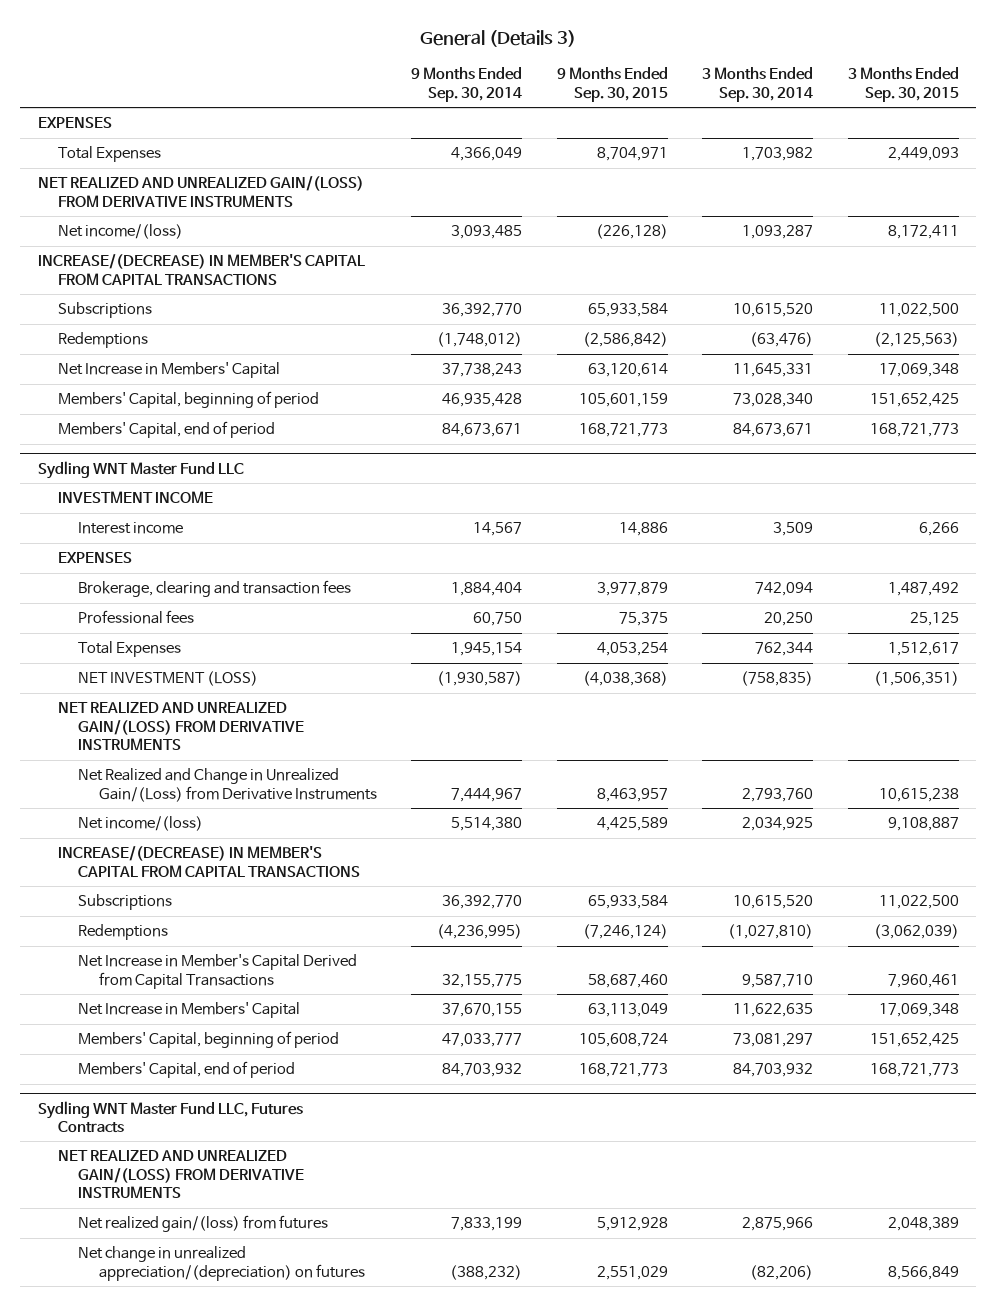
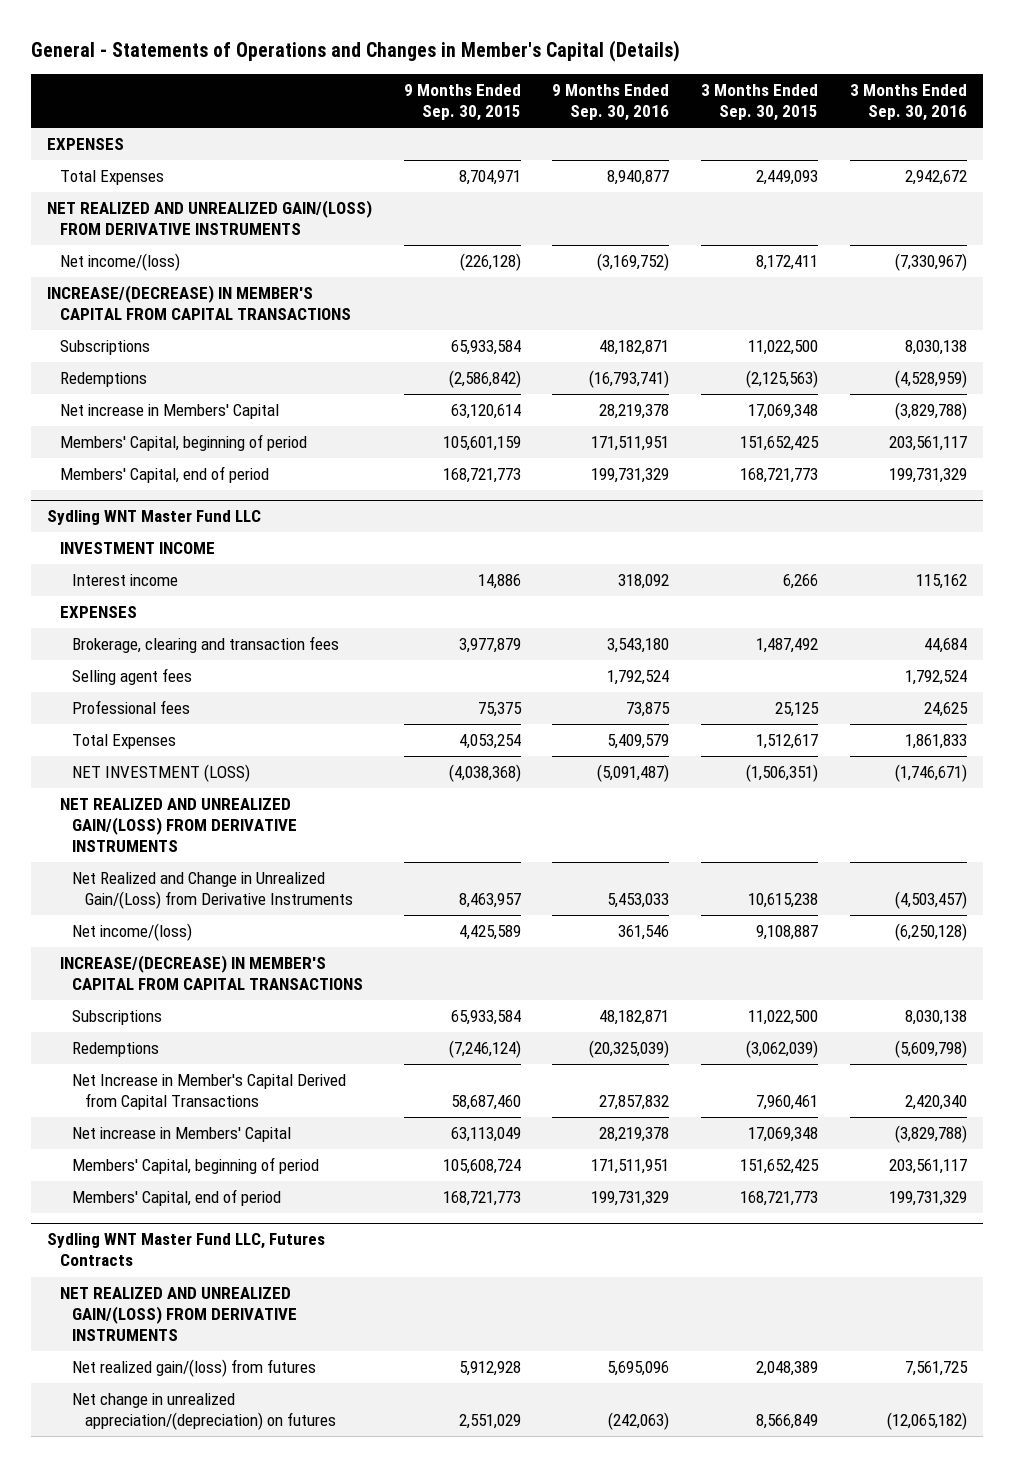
[420,29,577,47] General (Details 3) -> [31,40,681,63] General - Statements of Operations and Changes in Member's Capital (Details)
[411,67,523,102] 9 Months Ended Sep. 30, 2014 -> none
[702,67,814,102] 3 Months Ended Sep. 30, 2014 -> none
none -> [552,84,670,122] 9 Months Ended Sep. 30, 2016
none -> [849,84,967,122] 3 Months Ended Sep. 30, 2016
[57,362,280,379] Net Increase in Members' Capital -> [59,403,279,419] Net increase in Members' Capital
none -> [72,667,193,685] Selling agent fees
[78,1002,301,1019] Net Increase in Members' Capital -> [72,1126,292,1142] Net increase in Members' Capital

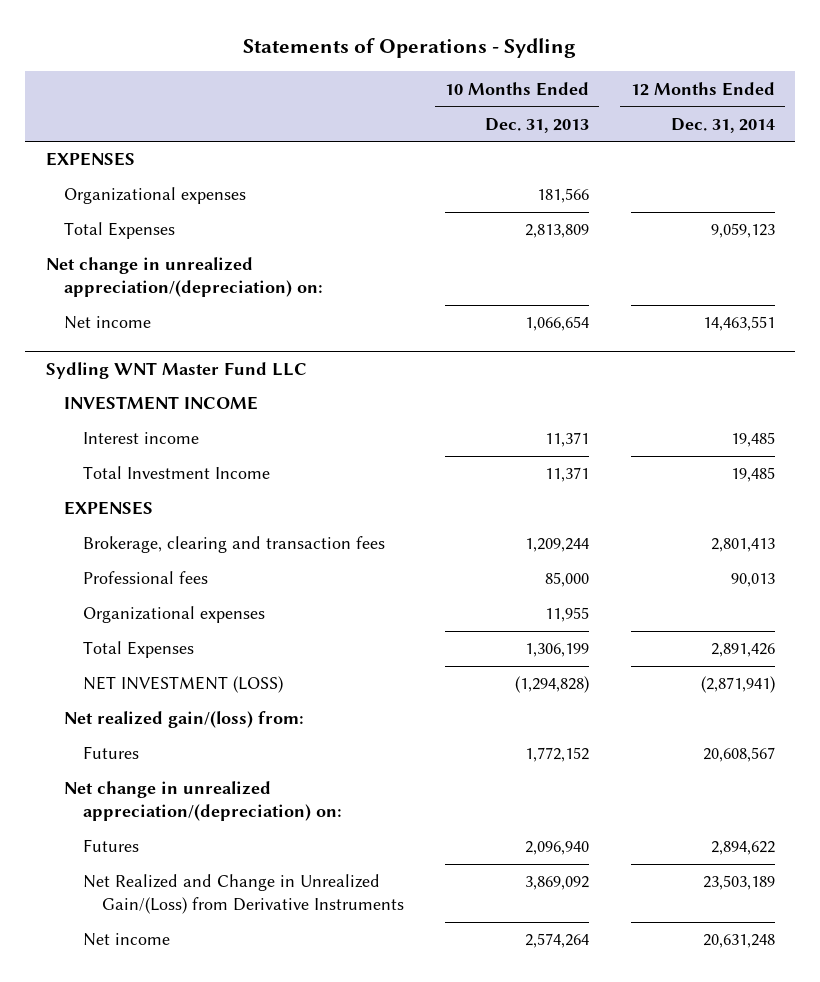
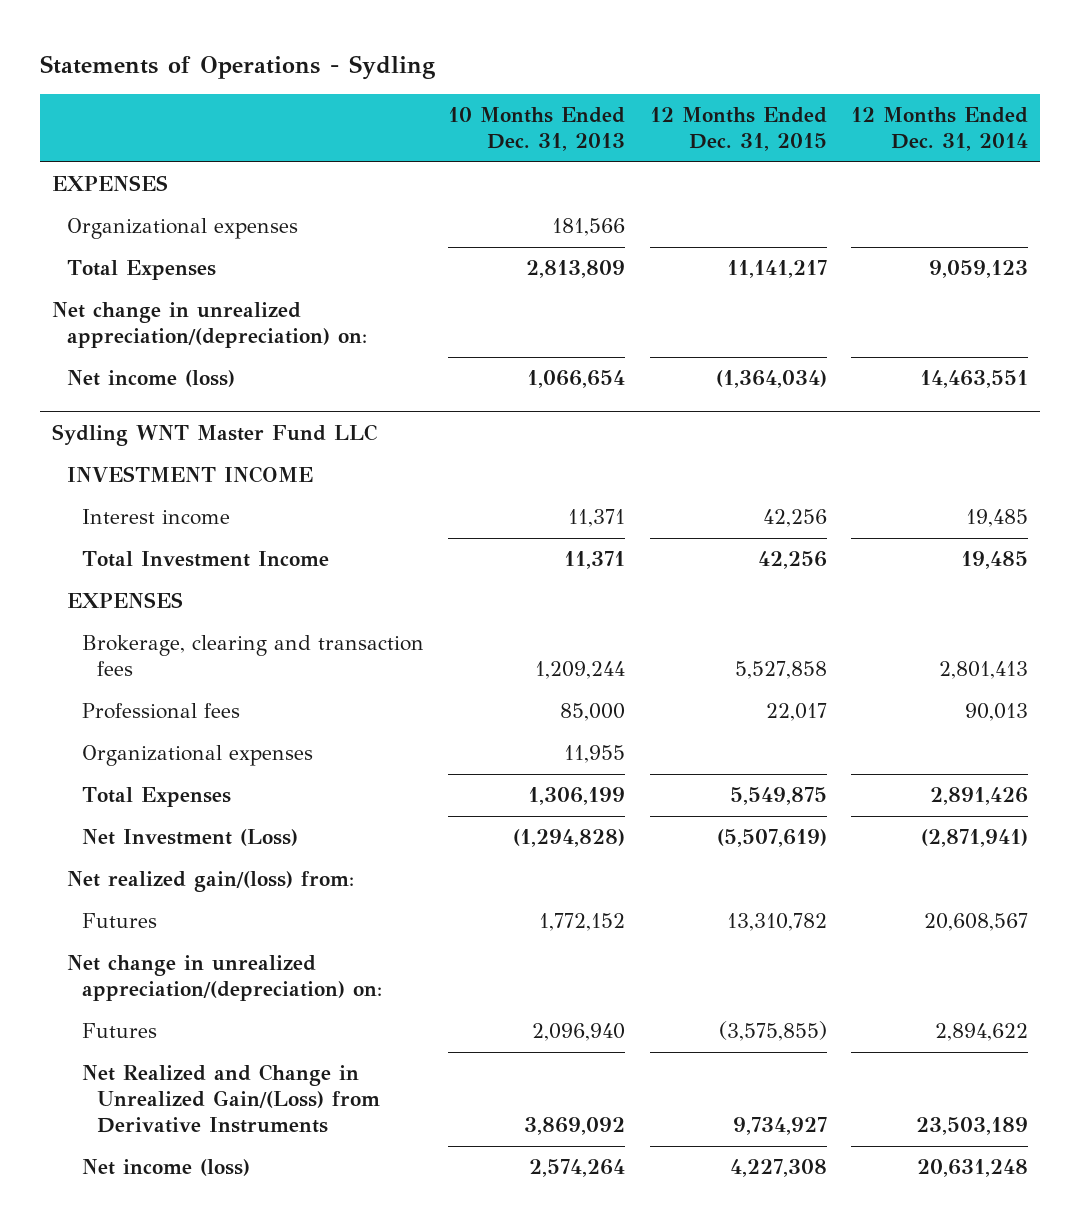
none -> [649,106,827,151] 12 Months Ended Dec. 31, 2015
[64,316,152,330] Net income -> [67,370,236,388] Net income (loss)
[83,676,284,694] NET INVESTMENT (LOSS) -> [82,829,299,847] Net Investment (Loss)
[83,933,171,947] Net income -> [82,1159,251,1177] Net income (loss)

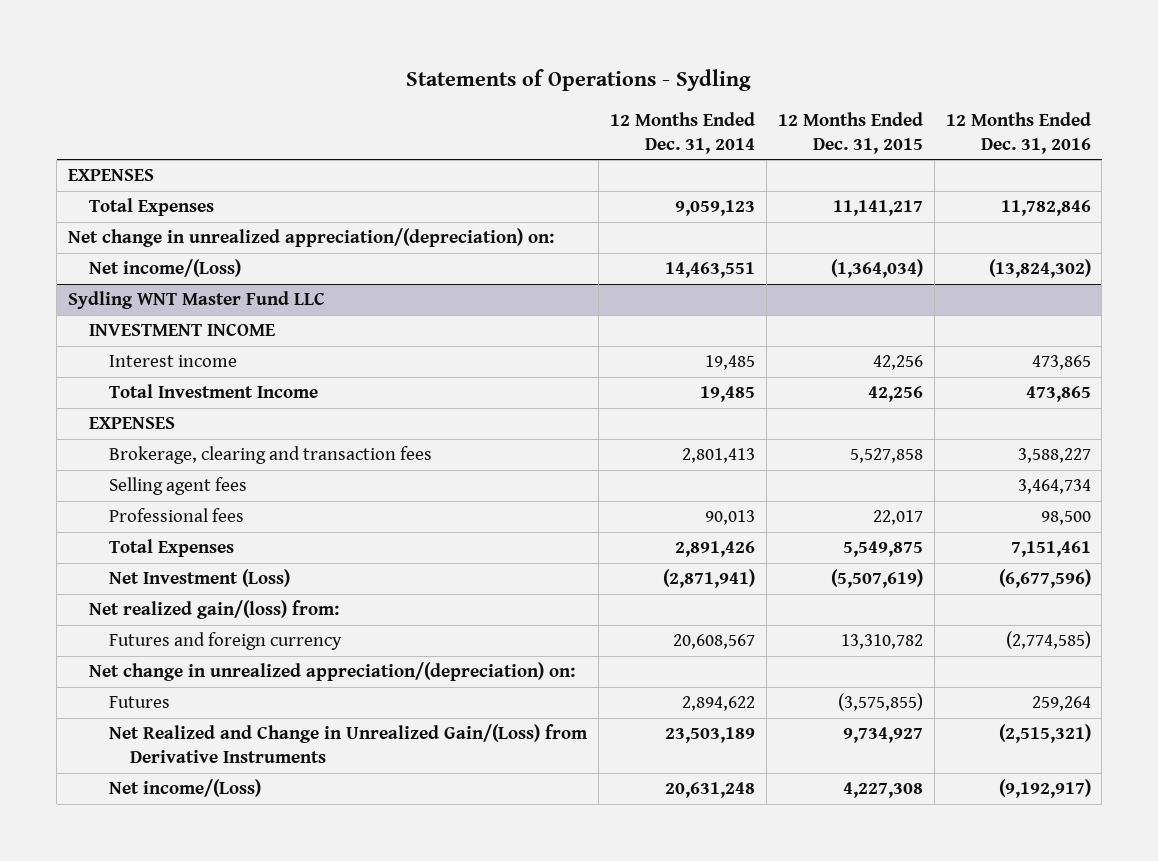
[448,106,626,151] 10 Months Ended Dec. 31, 2013 -> none
none -> [945,111,1091,154] 12 Months Ended Dec. 31, 2016
[67,218,299,240] Organizational expenses -> none
[67,370,236,388] Net income (loss) -> [88,259,241,278] Net income/(Loss)
none -> [109,477,248,496] Selling agent fees
[82,745,314,767] Organizational expenses -> none
[82,913,158,929] Futures -> [109,632,343,651] Futures and foreign currency
[82,1159,251,1177] Net income (loss) -> [109,779,262,798] Net income/(Loss)

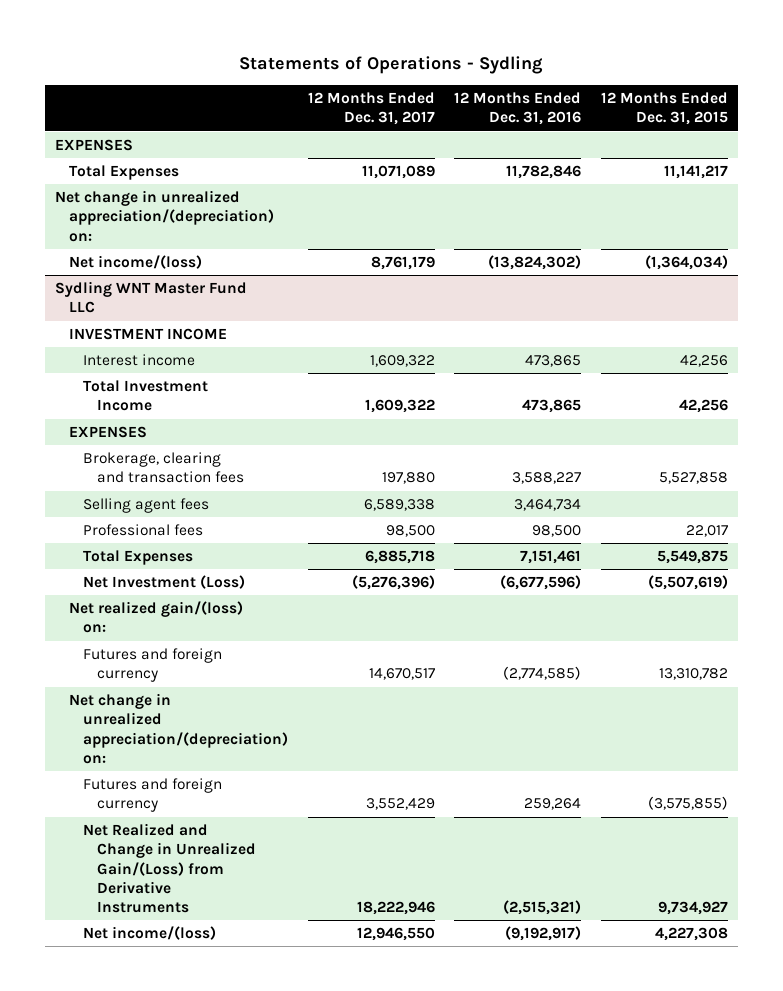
[610,111,756,154] 12 Months Ended Dec. 31, 2014 -> none
none -> [307,92,435,126] 12 Months Ended Dec. 31, 2017
[88,259,241,278] Net income/(Loss) -> [68,255,202,270] Net income/(loss)
[88,600,339,620] Net realized gain/(loss) from: -> [68,601,243,634] Net realized gain/(loss) on:
[109,696,171,709] Futures -> [82,778,222,813] Futures and foreign currency
[109,779,262,798] Net income/(Loss) -> [82,926,216,941] Net income/(loss)

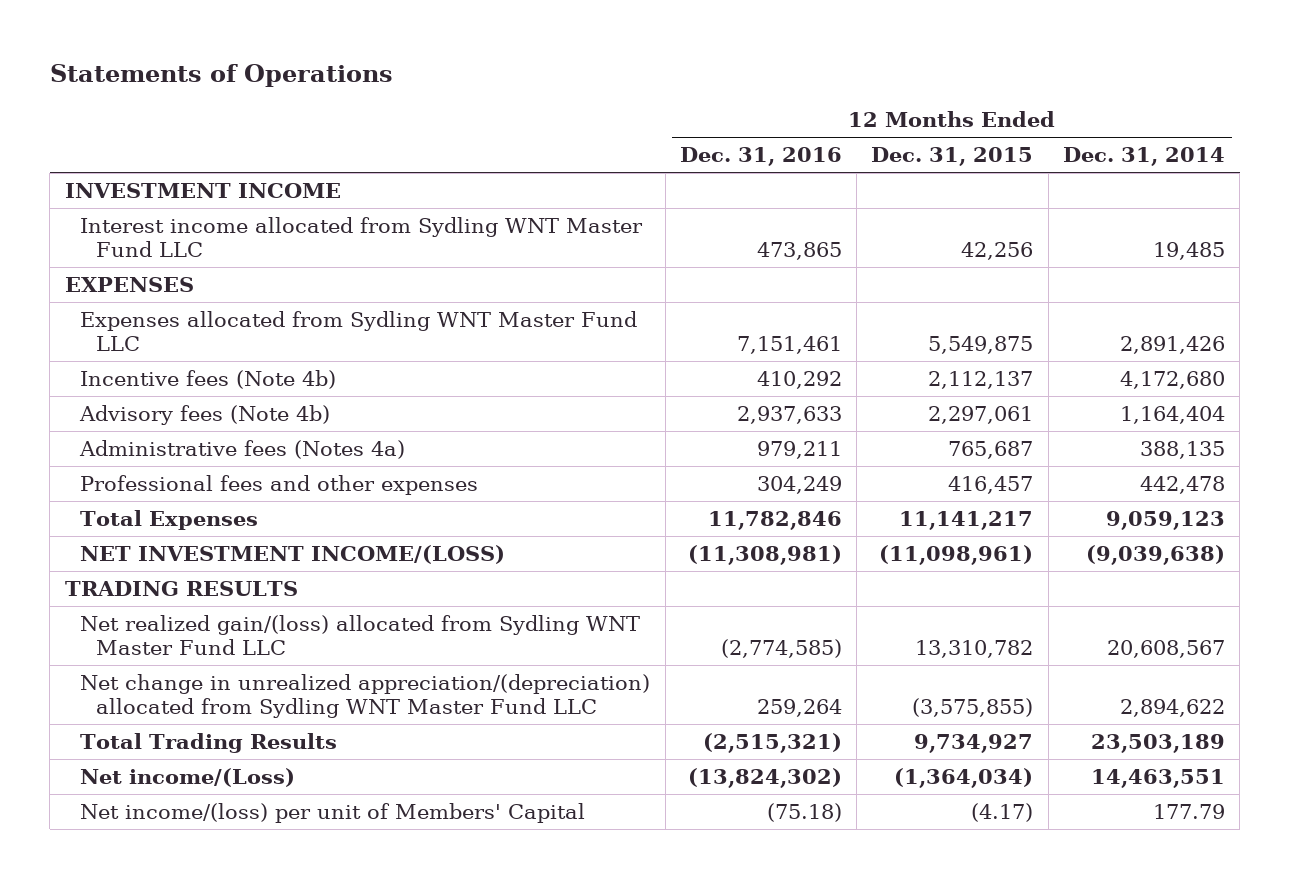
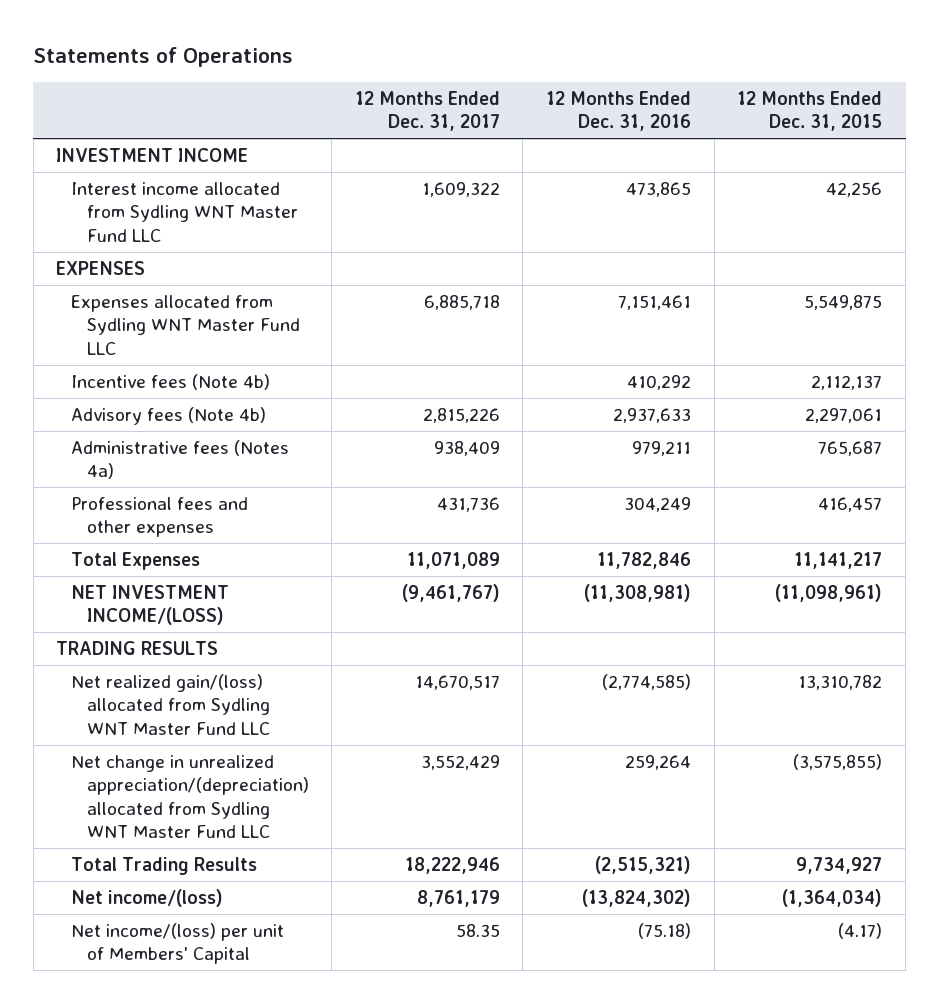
[1063,147,1226,167] Dec. 31, 2014 -> none
none -> [354,90,500,132] 12 Months Ended Dec. 31, 2017
[80,768,296,788] Net income/(Loss) -> [71,888,224,907] Net income/(loss)

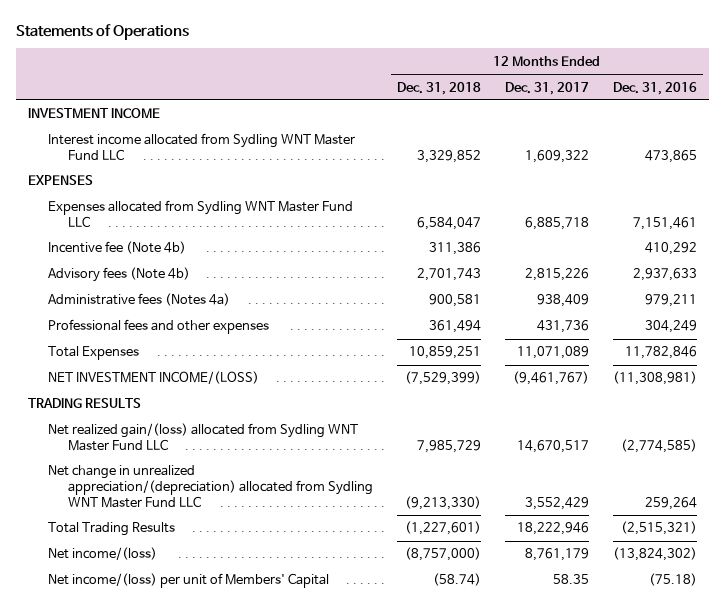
[737,90,883,132] 12 Months Ended Dec. 31, 2015 -> none
none -> [397,81,482,95] Dec. 31, 2018
[71,373,271,390] Incentive fees (Note 4b) -> [47,241,186,255] Incentive fee (Note 4b)

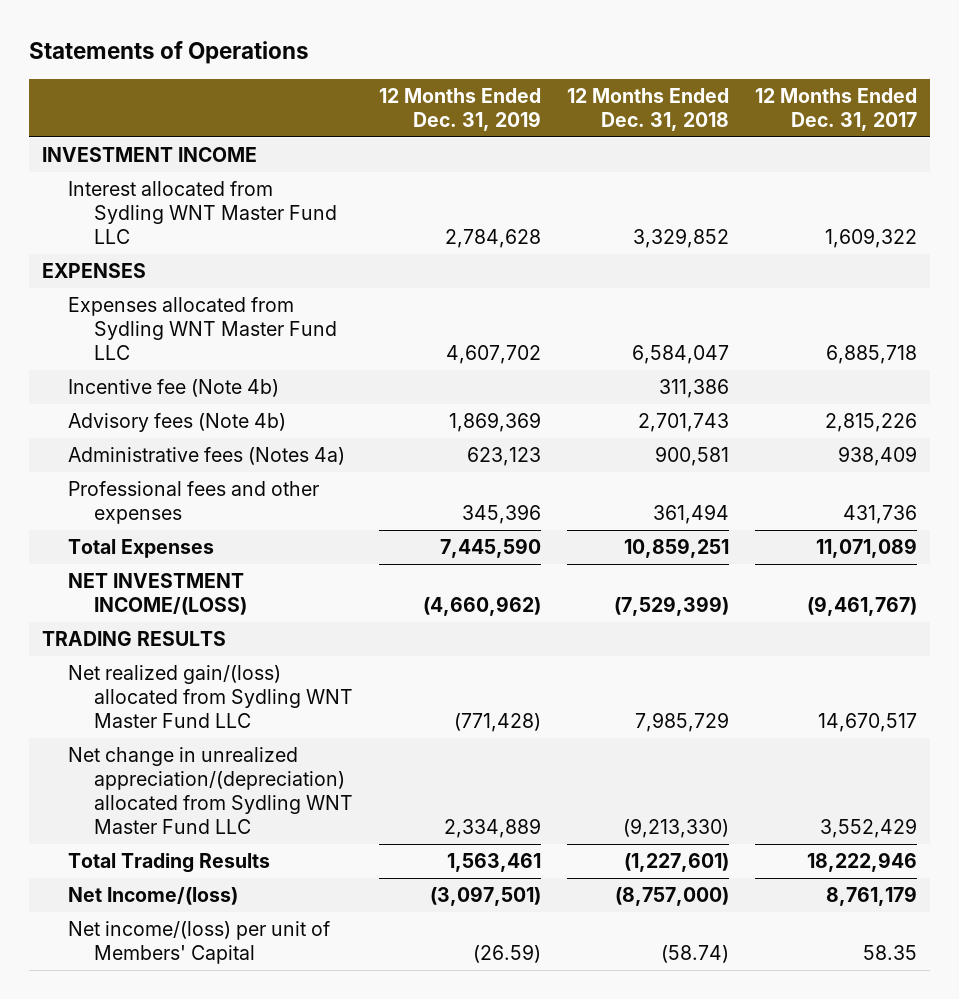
[613,81,698,95] Dec. 31, 2016 -> none
none -> [379,87,542,131] 12 Months Ended Dec. 31, 2019
[47,133,355,161] Interest income allocated from Sydling WNT Master Fund LLC -> [68,181,338,244] Interest allocated from Sydling WNT Master Fund LLC
[47,547,157,561] Net income/(loss) -> [68,887,239,906] Net Income/(loss)

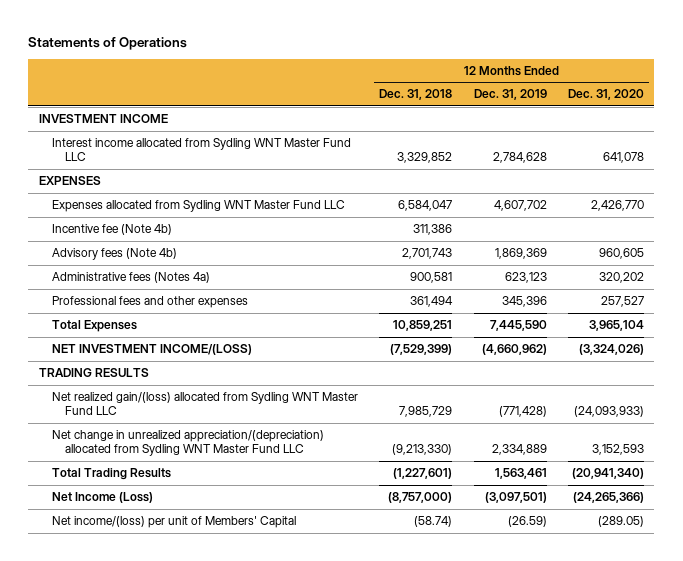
[754,87,917,131] 12 Months Ended Dec. 31, 2017 -> none
none -> [567,89,644,101] Dec. 31, 2020
[68,181,338,244] Interest allocated from Sydling WNT Master Fund LLC -> [51,138,351,162] Interest income allocated from Sydling WNT Master Fund LLC
[68,887,239,906] Net Income/(loss) -> [51,492,153,504] Net Income (Loss)

